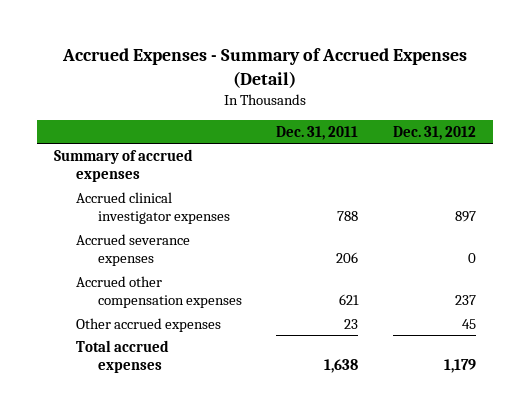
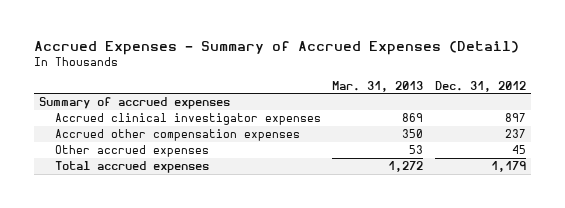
[276,125,359,140] Dec. 31, 2011 -> none
none -> [332,80,424,92] Mar. 31, 2013
[76,233,191,267] Accrued severance expenses -> none

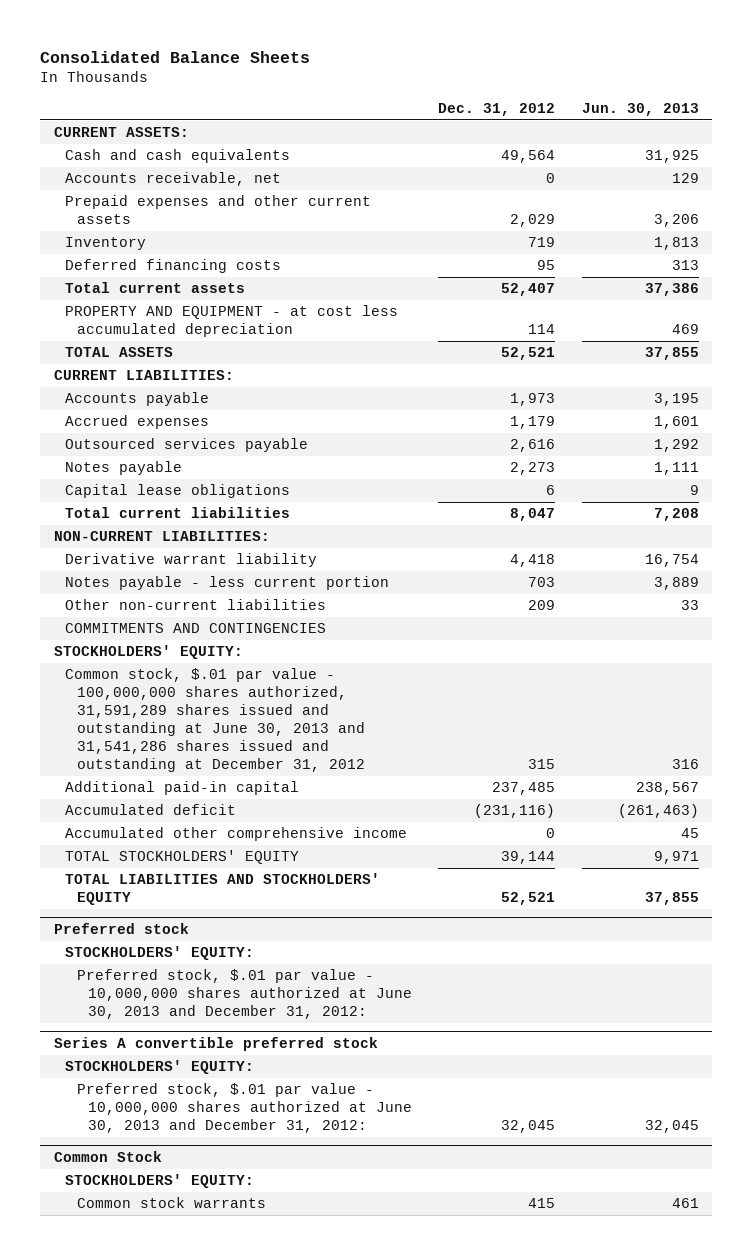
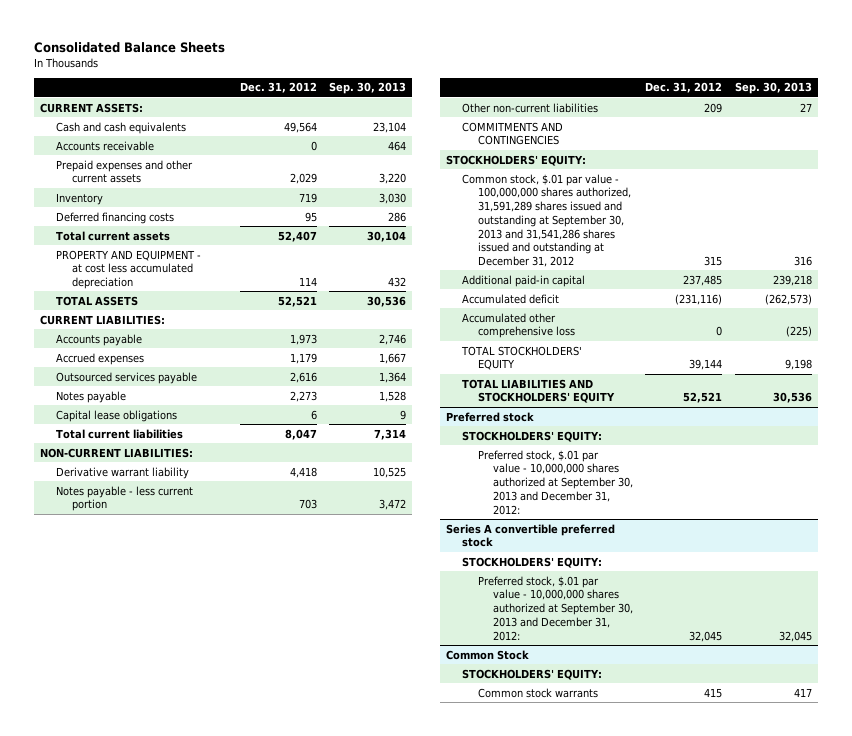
[582,102,700,116] Jun. 30, 2013 -> none
none -> [328,82,406,95] Sep. 30, 2013
[65,172,282,187] Accounts receivable, net -> [56,140,155,151] Accounts receivable
[65,668,365,772] Common stock, $.01 par value - 100,000,000 shares authorized, 31,591,289 shares issued and outstanding at June 30, 2013 and 31,541,286 shares issued and outstanding at December 31, 2012 -> [461,173,631,268] Common stock, $.01 par value - 100,000,000 shares authorized, 31,591,289 shares issued and outstanding at September 30, 2013 and 31,541,286 shares issued and outstanding at December 31, 2012
[65,827,408,842] Accumulated other comprehensive income -> [461,312,575,339] Accumulated other comprehensive loss
[76,969,412,1020] Preferred stock, $.01 par value - 10,000,000 shares authorized at June 30, 2013 and December 31, 2012: -> [477,449,634,515] Preferred stock, $.01 par value - 10,000,000 shares authorized at September 30, 2013 and December 31, 2012:
[76,1083,412,1134] Preferred stock, $.01 par value - 10,000,000 shares authorized at June 30, 2013 and December 31, 2012: -> [477,575,634,641] Preferred stock, $.01 par value - 10,000,000 shares authorized at September 30, 2013 and December 31, 2012:

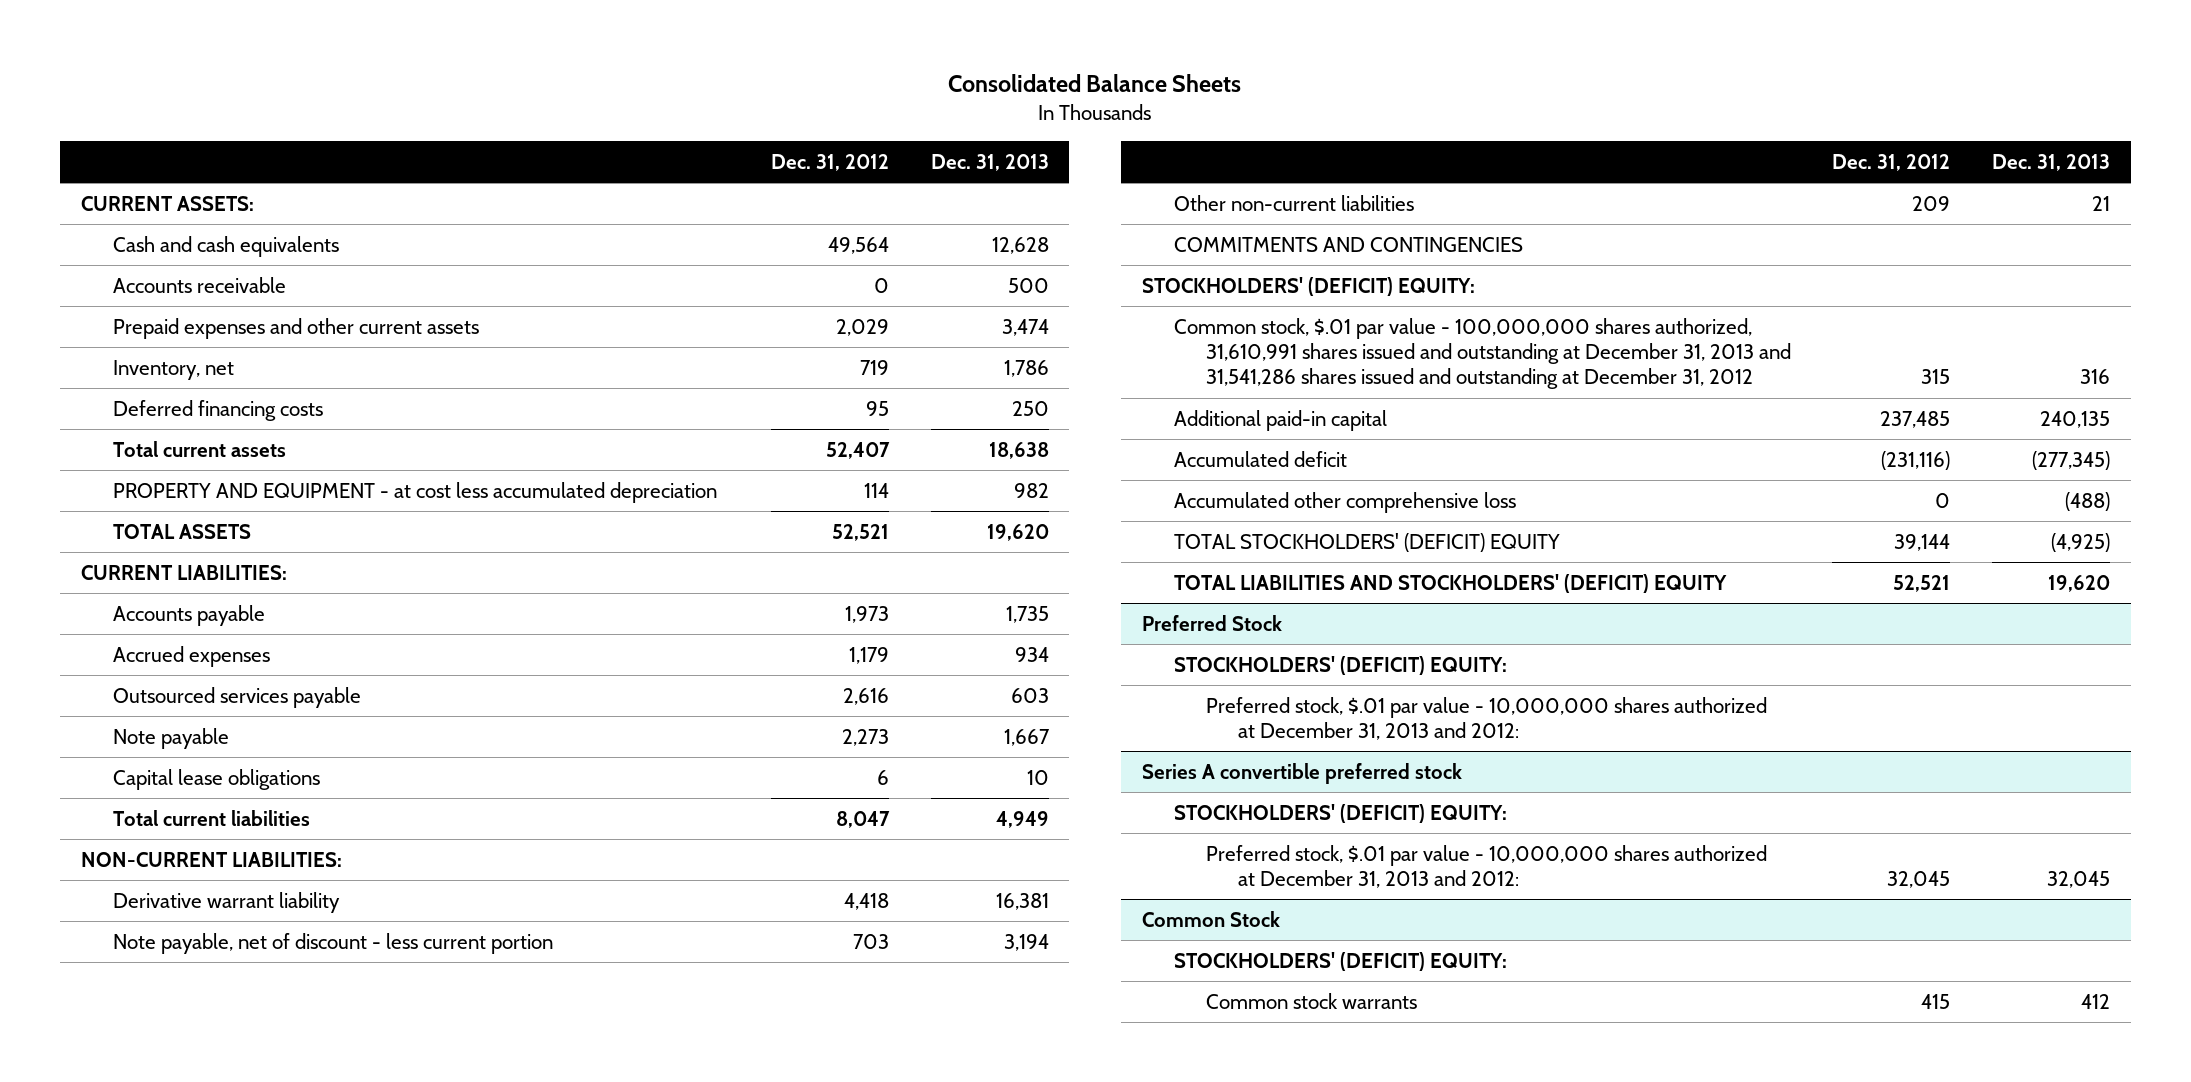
[328,82,406,95] Sep. 30, 2013 -> none
none -> [930,153,1049,171] Dec. 31, 2013
[56,192,104,205] Inventory -> [112,359,234,380] Inventory, net
[56,390,127,403] Notes payable -> [112,727,229,749] Note payable
[56,485,194,512] Notes payable - less current portion -> [112,932,553,954] Note payable, net of discount - less current portion
[445,154,586,166] STOCKHOLDERS' EQUITY: -> [1141,276,1475,296] STOCKHOLDERS' (DEFICIT) EQUITY:
[461,173,631,268] Common stock, $.01 par value - 100,000,000 shares authorized, 31,591,289 shares issued and outstanding at September 30, 2013 and 31,541,286 shares issued and outstanding at December 31, 2012 -> [1173,317,1791,390] Common stock, $.01 par value - 100,000,000 shares authorized, 31,610,991 shares issued and outstanding at December 31, 2013 and 31,541,286 shares issued and outstanding at December 31, 2012
[460,345,582,371] TOTAL STOCKHOLDERS' EQUITY -> [1173,532,1560,552] TOTAL STOCKHOLDERS' (DEFICIT) EQUITY
[461,378,615,404] TOTAL LIABILITIES AND STOCKHOLDERS' EQUITY -> [1173,573,1727,593] TOTAL LIABILITIES AND STOCKHOLDERS' (DEFICIT) EQUITY
[445,411,534,422] Preferred stock -> [1141,614,1282,631] Preferred Stock
[461,430,602,442] STOCKHOLDERS' EQUITY: -> [1173,655,1507,675] STOCKHOLDERS' (DEFICIT) EQUITY:
[477,449,634,515] Preferred stock, $.01 par value - 10,000,000 shares authorized at September 30, 2013 and December 31, 2012: -> [1205,696,1767,741] Preferred stock, $.01 par value - 10,000,000 shares authorized at December 31, 2013 and 2012:
[461,556,602,568] STOCKHOLDERS' EQUITY: -> [1173,803,1507,823] STOCKHOLDERS' (DEFICIT) EQUITY:
[477,575,634,641] Preferred stock, $.01 par value - 10,000,000 shares authorized at September 30, 2013 and December 31, 2012: -> [1205,844,1767,889] Preferred stock, $.01 par value - 10,000,000 shares authorized at December 31, 2013 and 2012:
[461,668,602,680] STOCKHOLDERS' EQUITY: -> [1173,951,1507,971] STOCKHOLDERS' (DEFICIT) EQUITY:

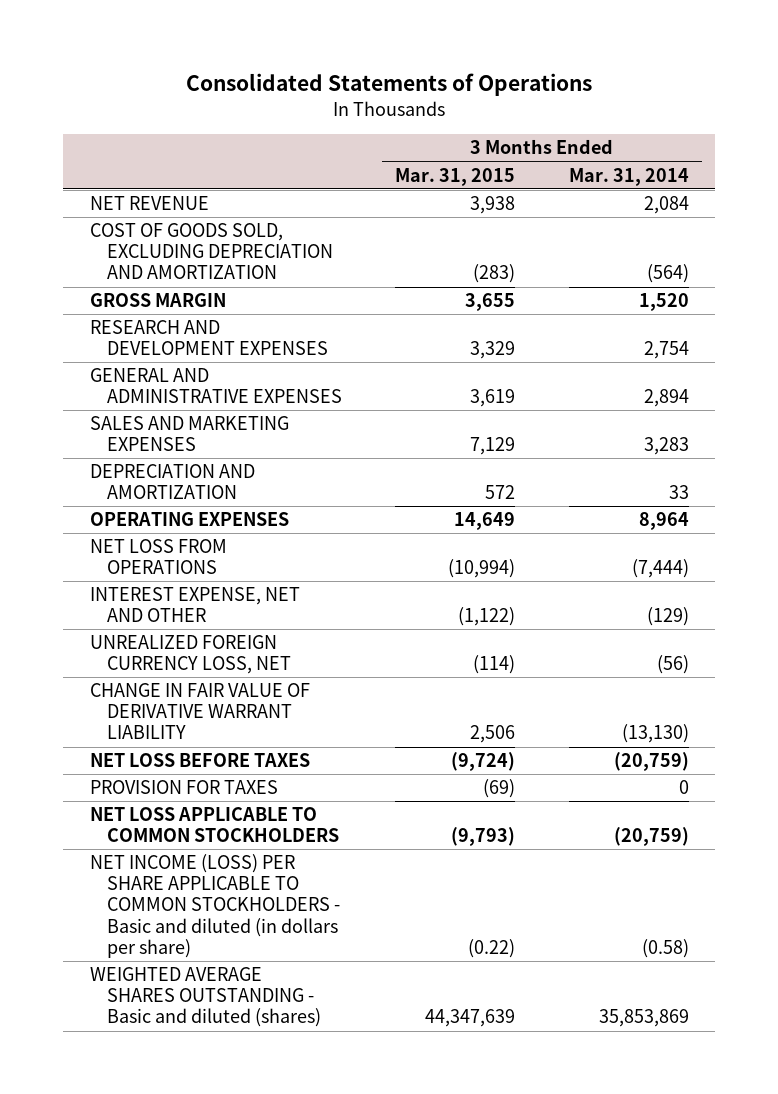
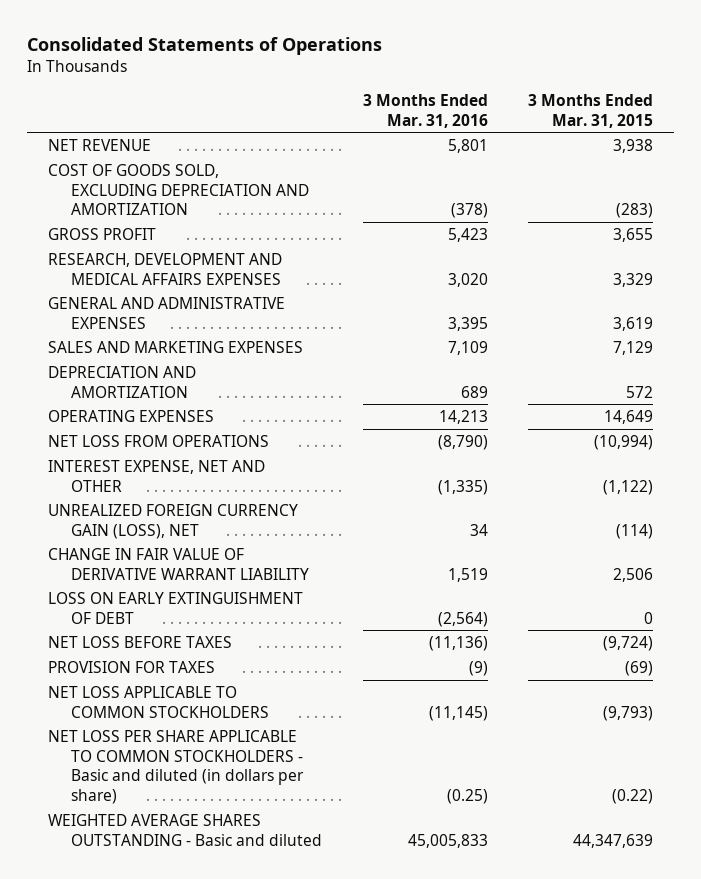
[568,167,689,186] Mar. 31, 2014 -> none
none -> [362,93,488,128] 3 Months Ended Mar. 31, 2016
[89,293,226,308] GROSS MARGIN -> [47,227,156,240] GROSS PROFIT
[89,320,329,356] RESEARCH AND DEVELOPMENT EXPENSES -> [47,252,282,285] RESEARCH, DEVELOPMENT AND MEDICAL AFFAIRS EXPENSES
[89,635,292,675] UNREALIZED FOREIGN CURRENCY LOSS, NET -> [47,503,298,539] UNREALIZED FOREIGN CURRENCY GAIN (LOSS), NET
none -> [47,591,303,624] LOSS ON EARLY EXTINGUISHMENT OF DEBT
[89,854,341,958] NET INCOME (LOSS) PER SHARE APPLICABLE TO COMMON STOCKHOLDERS - Basic and diluted (in dollars per share) -> [47,729,304,805] NET LOSS PER SHARE APPLICABLE TO COMMON STOCKHOLDERS - Basic and diluted (in dollars per share)
[89,967,322,1028] WEIGHTED AVERAGE SHARES OUTSTANDING - Basic and diluted (shares) -> [47,813,322,846] WEIGHTED AVERAGE SHARES OUTSTANDING - Basic and diluted

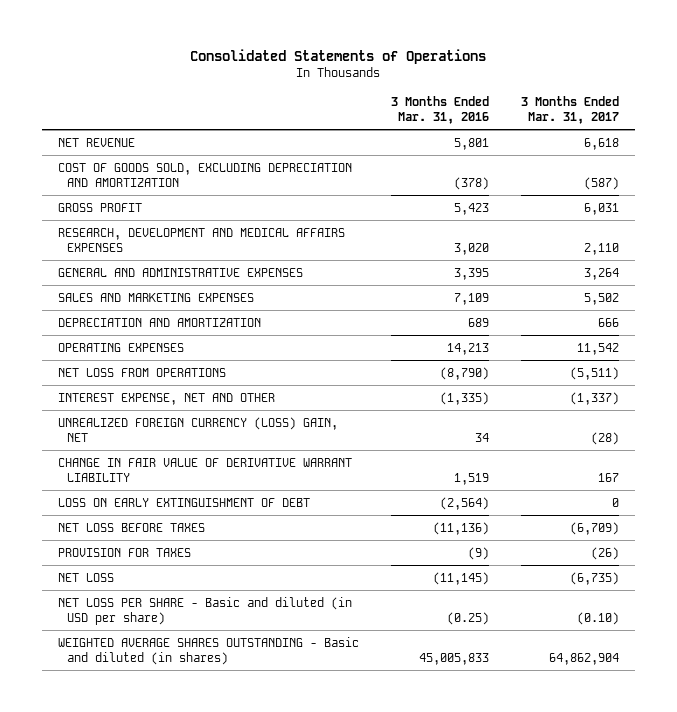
[528,93,654,128] 3 Months Ended Mar. 31, 2015 -> none
none -> [520,95,619,124] 3 Months Ended Mar. 31, 2017
[47,503,298,539] UNREALIZED FOREIGN CURRENCY GAIN (LOSS), NET -> [57,416,338,443] UNREALIZED FOREIGN CURRENCY (LOSS) GAIN, NET
[47,685,269,718] NET LOSS APPLICABLE TO COMMON STOCKHOLDERS -> [57,572,114,582] NET LOSS
[47,729,304,805] NET LOSS PER SHARE APPLICABLE TO COMMON STOCKHOLDERS - Basic and diluted (in dollars per share) -> [57,596,352,626] NET LOSS PER SHARE - Basic and diluted (in USD per share)
[47,813,322,846] WEIGHTED AVERAGE SHARES OUTSTANDING - Basic and diluted -> [57,636,359,666] WEIGHTED AVERAGE SHARES OUTSTANDING - Basic and diluted (in shares)

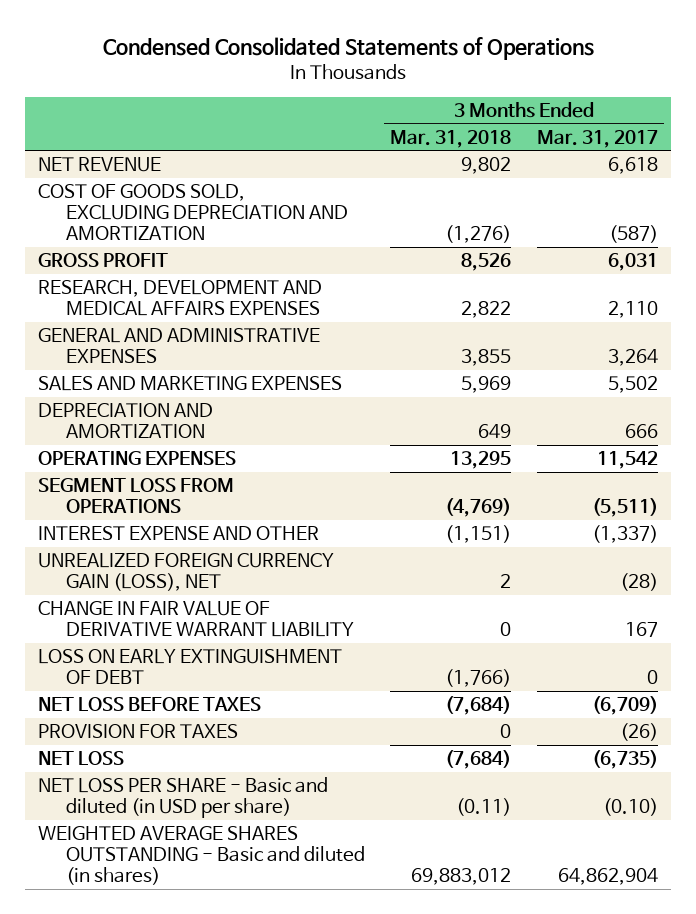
[190,48,487,64] Consolidated Statements of Operations -> [102,36,594,60] Condensed Consolidated Statements of Operations
[390,95,489,124] 3 Months Ended Mar. 31, 2016 -> none
none -> [390,129,512,148] Mar. 31, 2018
[57,367,226,377] NET LOSS FROM OPERATIONS -> [37,477,234,514] SEGMENT LOSS FROM OPERATIONS
[57,392,275,405] INTEREST EXPENSE, NET AND OTHER -> [37,525,319,540] INTEREST EXPENSE AND OTHER
[57,416,338,443] UNREALIZED FOREIGN CURRENCY (LOSS) GAIN, NET -> [37,552,334,592] UNREALIZED FOREIGN CURRENCY GAIN (LOSS), NET

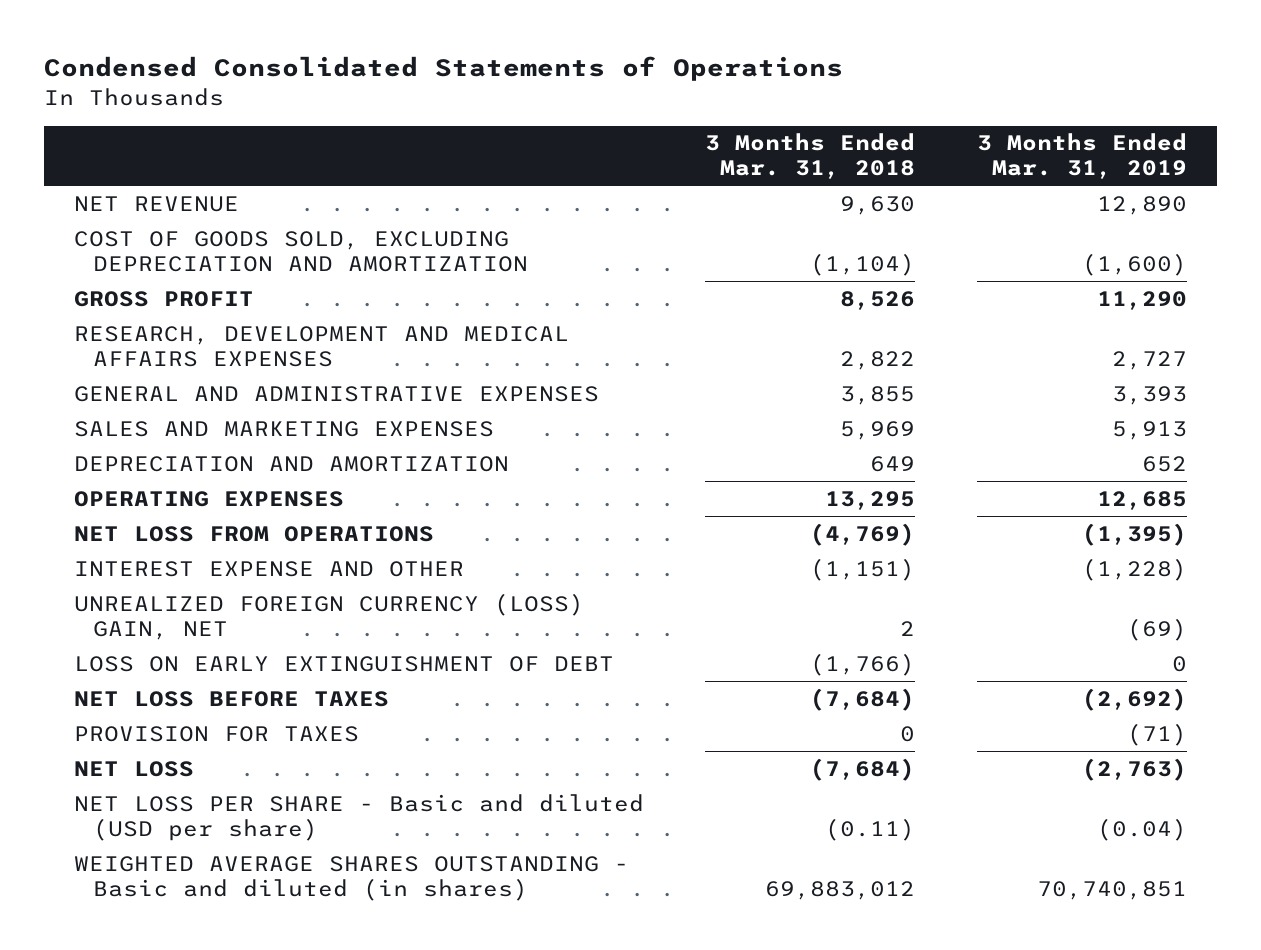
[536,129,658,148] Mar. 31, 2017 -> none
none -> [976,133,1187,180] 3 Months Ended Mar. 31, 2019
[461,156,512,174] 9,802 -> [840,195,916,215] 9,630
[445,225,512,244] (1,276) -> [810,252,916,276] (1,104)
[37,477,234,514] SEGMENT LOSS FROM OPERATIONS -> [74,525,435,542] NET LOSS FROM OPERATIONS
[37,600,354,638] CHANGE IN FAIR VALUE OF DERIVATIVE WARRANT LIABILITY -> none
[37,552,334,592] UNREALIZED FOREIGN CURRENCY GAIN (LOSS), NET -> [74,592,585,640] UNREALIZED FOREIGN CURRENCY (LOSS) GAIN, NET
[37,776,328,819] NET LOSS PER SHARE - Basic and diluted (in USD per share) -> [74,793,645,841] NET LOSS PER SHARE - Basic and diluted (USD per share)

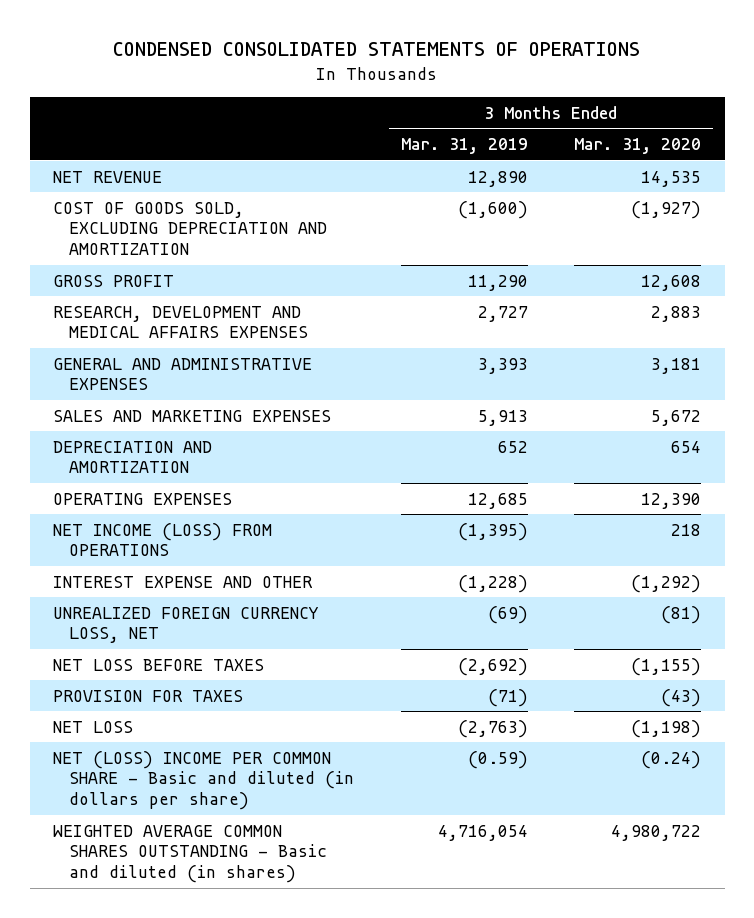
[43,56,843,82] Condensed Consolidated Statements of Operations -> [113,42,641,57] CONDENSED CONSOLIDATED STATEMENTS OF OPERATIONS
[705,133,916,180] 3 Months Ended Mar. 31, 2018 -> none
none -> [574,138,702,155] Mar. 31, 2020
[74,525,435,542] NET LOSS FROM OPERATIONS -> [52,522,272,557] NET INCOME (LOSS) FROM OPERATIONS
[74,655,615,672] LOSS ON EARLY EXTINGUISHMENT OF DEBT -> none
[74,592,585,640] UNREALIZED FOREIGN CURRENCY (LOSS) GAIN, NET -> [52,606,319,644] UNREALIZED FOREIGN CURRENCY LOSS, NET
[74,793,645,841] NET LOSS PER SHARE - Basic and diluted (USD per share) -> [52,750,355,811] NET (LOSS) INCOME PER COMMON SHARE - Basic and diluted (in dollars per share)
[1096,817,1187,841] (0.04) -> [467,750,528,769] (0.59)
[74,855,630,901] WEIGHTED AVERAGE SHARES OUTSTANDING - Basic and diluted (in shares) -> [52,824,328,884] WEIGHTED AVERAGE COMMON SHARES OUTSTANDING - Basic and diluted (in shares)
[1036,880,1187,900] 70,740,851 -> [437,824,528,841] 4,716,054

